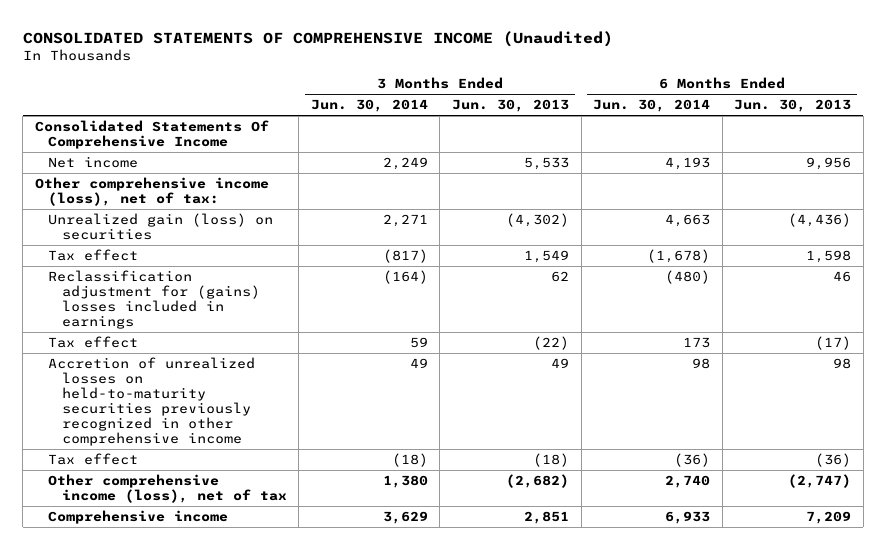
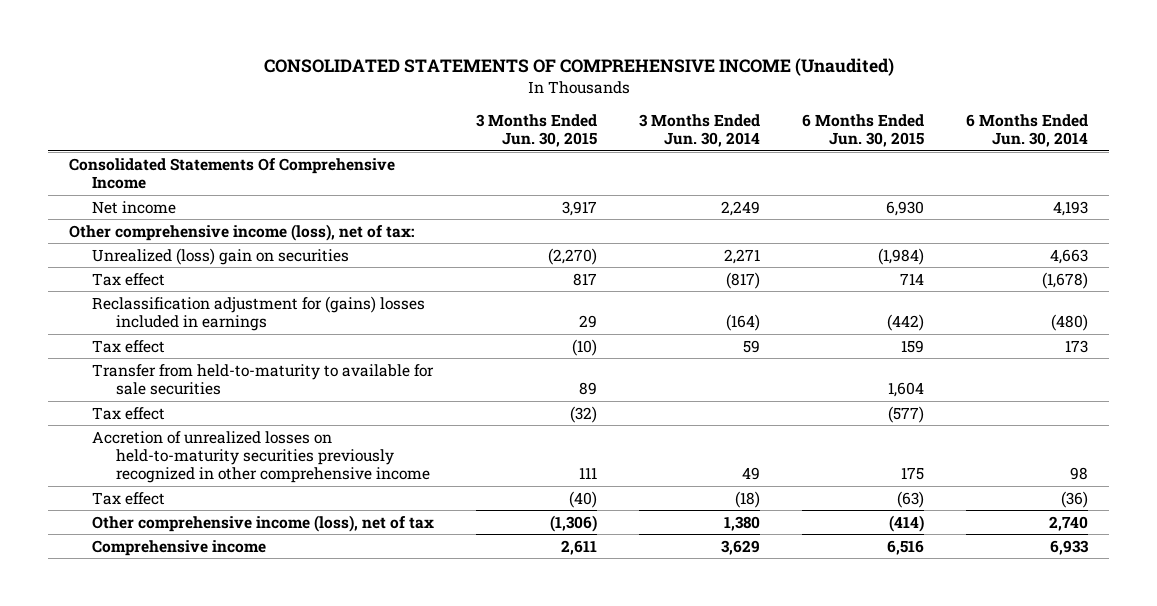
[451,99,569,113] Jun. 30, 2013 -> none
[734,99,852,113] Jun. 30, 2013 -> none
none -> [476,113,598,148] 3 Months Ended Jun. 30, 2015
none -> [802,113,925,148] 6 Months Ended Jun. 30, 2015
[48,213,274,241] Unrealized gain (loss) on securities -> [92,247,350,265] Unrealized (loss) gain on securities
none -> [92,363,435,396] Transfer from held-to-maturity to available for sale securities
none -> [92,406,166,420] Tax effect

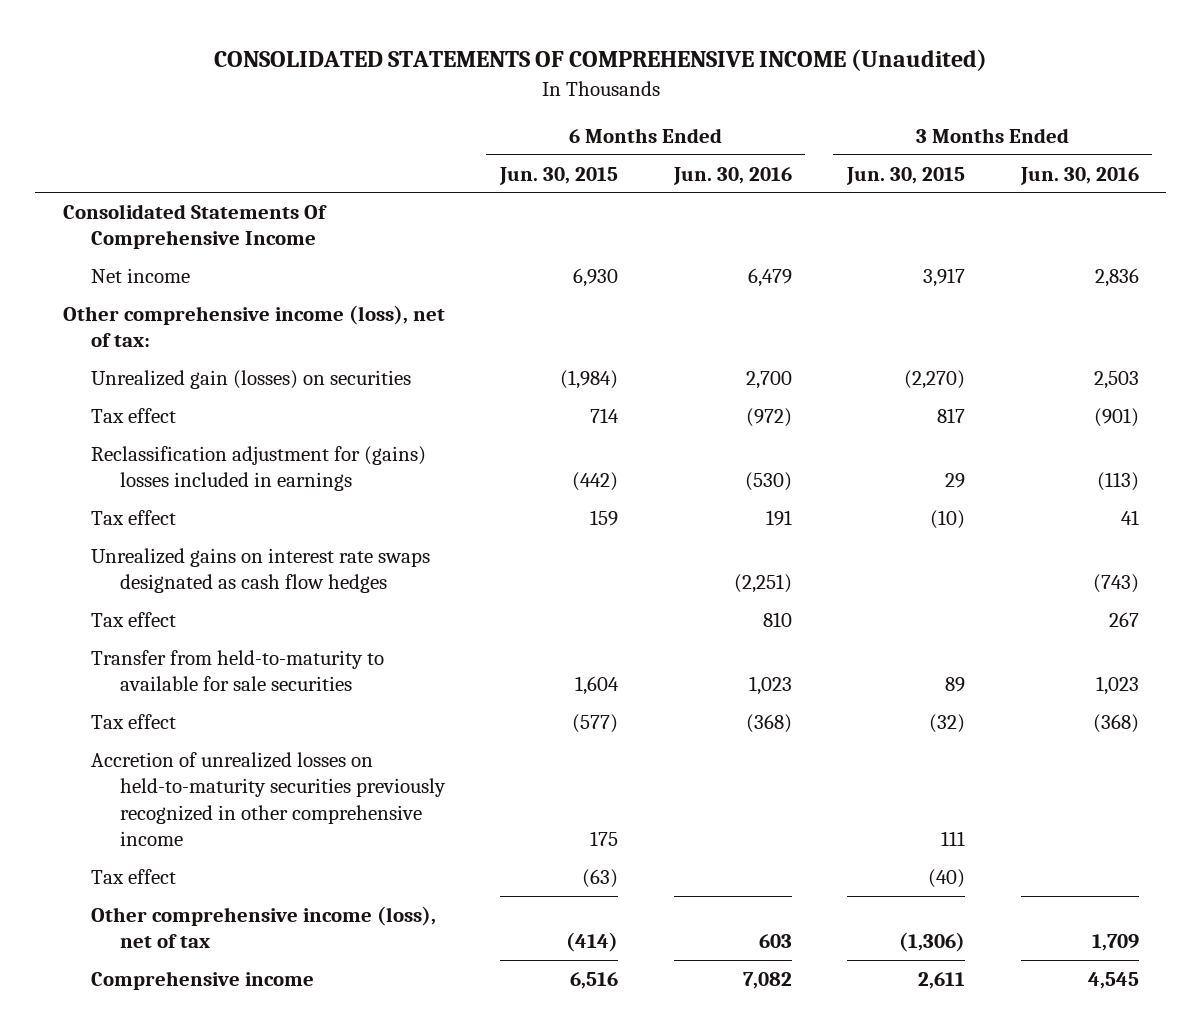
[639,113,761,148] 3 Months Ended Jun. 30, 2014 -> none
[965,113,1088,148] 6 Months Ended Jun. 30, 2014 -> none
none -> [672,166,792,185] Jun. 30, 2016
none -> [1019,166,1139,185] Jun. 30, 2016
[92,247,350,265] Unrealized (loss) gain on securities -> [91,370,412,390] Unrealized gain (losses) on securities
none -> [91,548,431,594] Unrealized gains on interest rate swaps designated as cash flow hedges
none -> [91,612,177,628] Tax effect

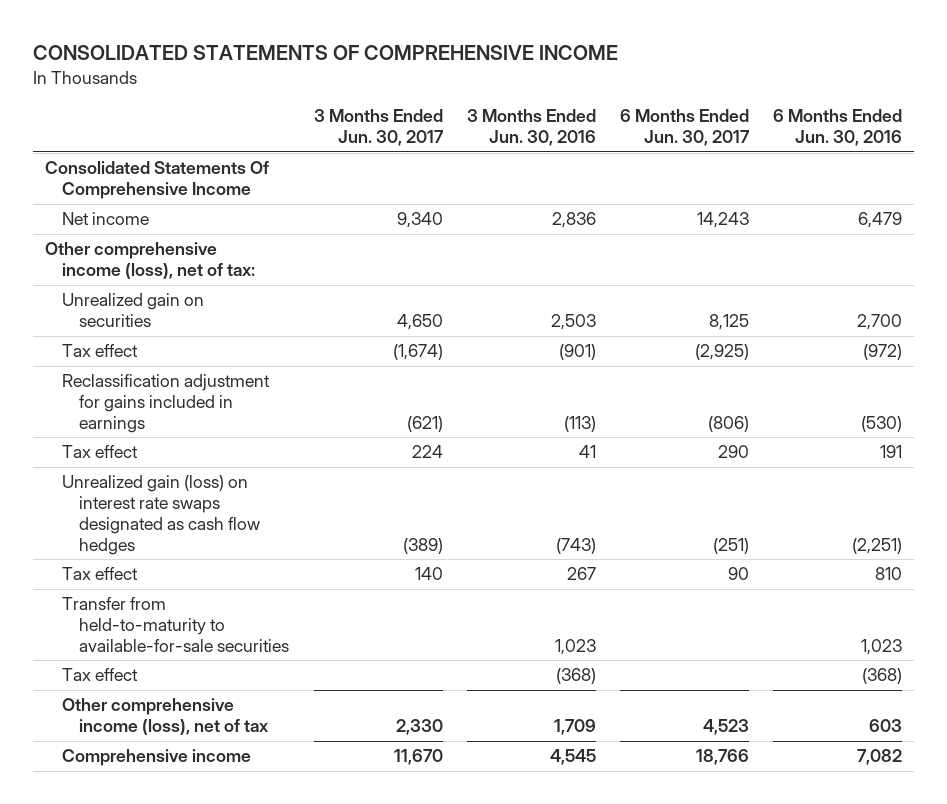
[213,49,987,72] CONSOLIDATED STATEMENTS OF COMPREHENSIVE INCOME (Unaudited) -> [33,45,619,61] CONSOLIDATED STATEMENTS OF COMPREHENSIVE INCOME
[499,166,619,185] Jun. 30, 2015 -> none
[846,166,966,185] Jun. 30, 2015 -> none
none -> [313,109,444,147] 3 Months Ended Jun. 30, 2017
none -> [619,109,750,147] 6 Months Ended Jun. 30, 2017
[91,370,412,390] Unrealized gain (losses) on securities -> [62,293,205,328] Unrealized gain on securities
[91,446,427,492] Reclassification adjustment for (gains) losses included in earnings -> [62,374,271,434] Reclassification adjustment for gains included in earnings
[91,548,431,594] Unrealized gains on interest rate swaps designated as cash flow hedges -> [62,475,261,555] Unrealized gain (loss) on interest rate swaps designated as cash flow hedges
[91,650,385,692] Transfer from held-to-maturity to available for sale securities -> [62,597,290,653] Transfer from held-to-maturity to available-for-sale securities
[91,752,446,846] Accretion of unrealized losses on held-to-maturity securities previously recognized in other comprehensive income -> none
[91,869,177,885] Tax effect -> none

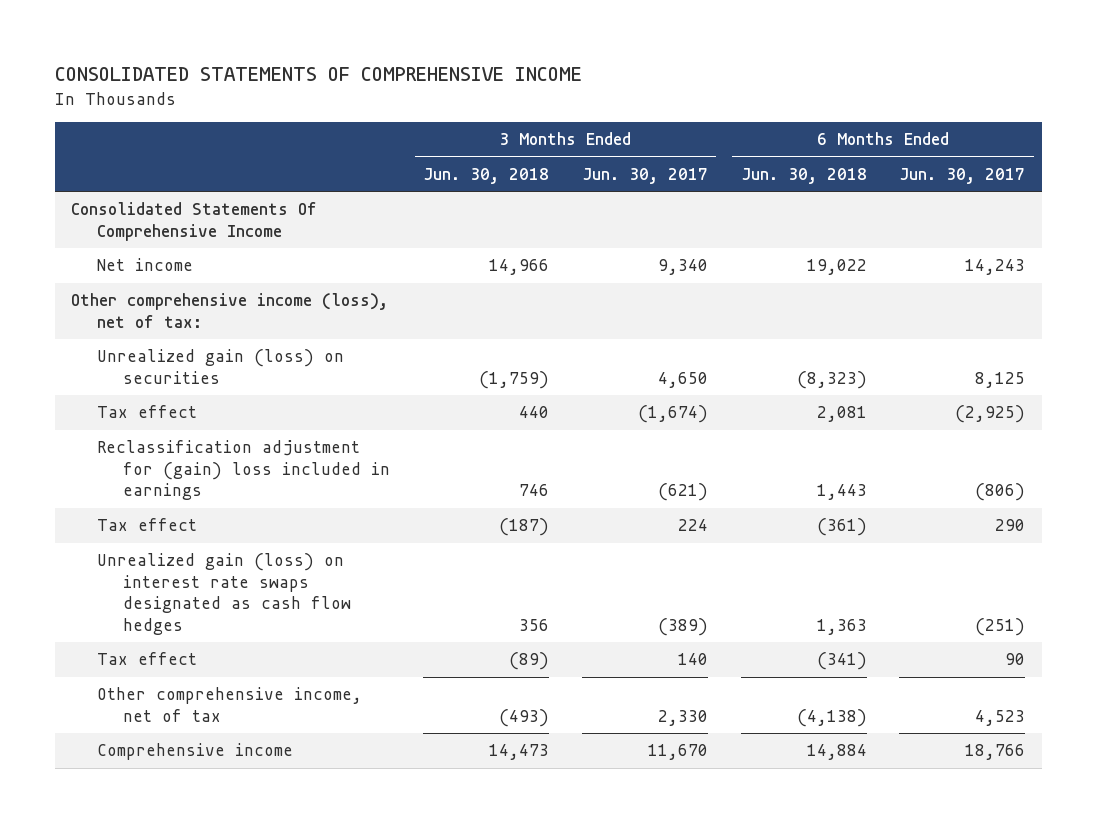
[466,109,596,147] 3 Months Ended Jun. 30, 2016 -> none
[772,109,902,147] 6 Months Ended Jun. 30, 2016 -> none
none -> [422,167,549,184] Jun. 30, 2018
none -> [740,167,867,184] Jun. 30, 2018
[62,293,205,328] Unrealized gain on securities -> [97,349,345,384] Unrealized gain (loss) on securities
[62,374,271,434] Reclassification adjustment for gains included in earnings -> [97,440,390,501] Reclassification adjustment for (gain) loss included in earnings
[62,597,290,653] Transfer from held-to-maturity to available-for-sale securities -> none
[62,668,139,682] Tax effect -> none
[62,698,270,736] Other comprehensive income (loss), net of tax -> [97,687,363,722] Other comprehensive income, net of tax

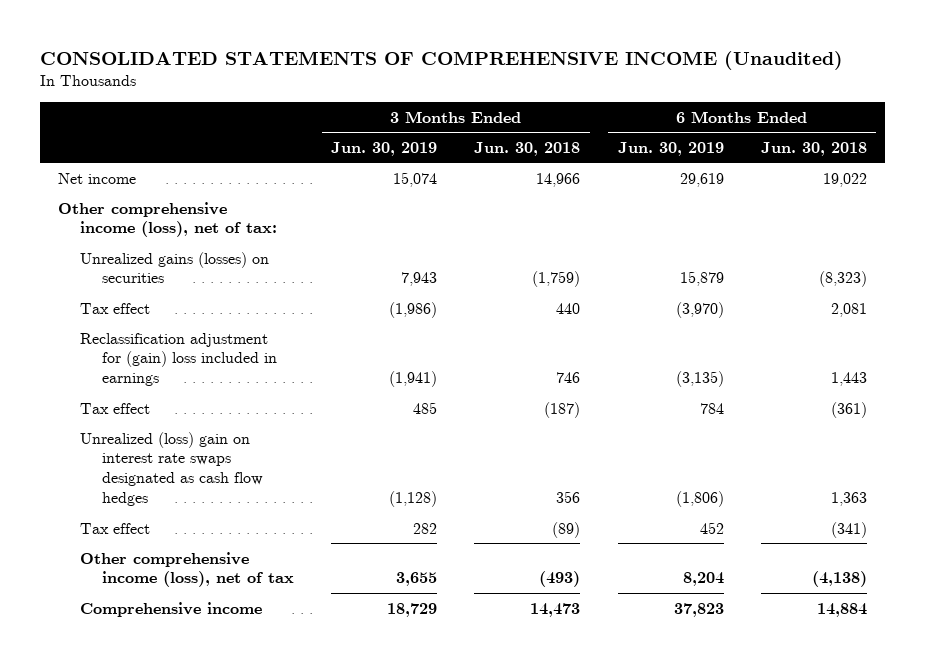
[54,67,582,82] CONSOLIDATED STATEMENTS OF COMPREHENSIVE INCOME -> [39,50,843,70] CONSOLIDATED STATEMENTS OF COMPREHENSIVE INCOME (Unaudited)
[581,167,708,184] Jun. 30, 2017 -> none
[899,167,1026,184] Jun. 30, 2017 -> none
none -> [331,141,438,156] Jun. 30, 2019
none -> [617,141,724,156] Jun. 30, 2019
[71,202,318,241] Consolidated Statements Of Comprehensive Income -> none
[97,349,345,384] Unrealized gain (loss) on securities -> [80,251,270,284] Unrealized gains (losses) on securities
[97,553,351,635] Unrealized gain (loss) on interest rate swaps designated as cash flow hedges -> [80,431,264,507] Unrealized (loss) gain on interest rate swaps designated as cash flow hedges
[97,687,363,722] Other comprehensive income, net of tax -> [80,551,295,588] Other comprehensive income (loss), net of tax

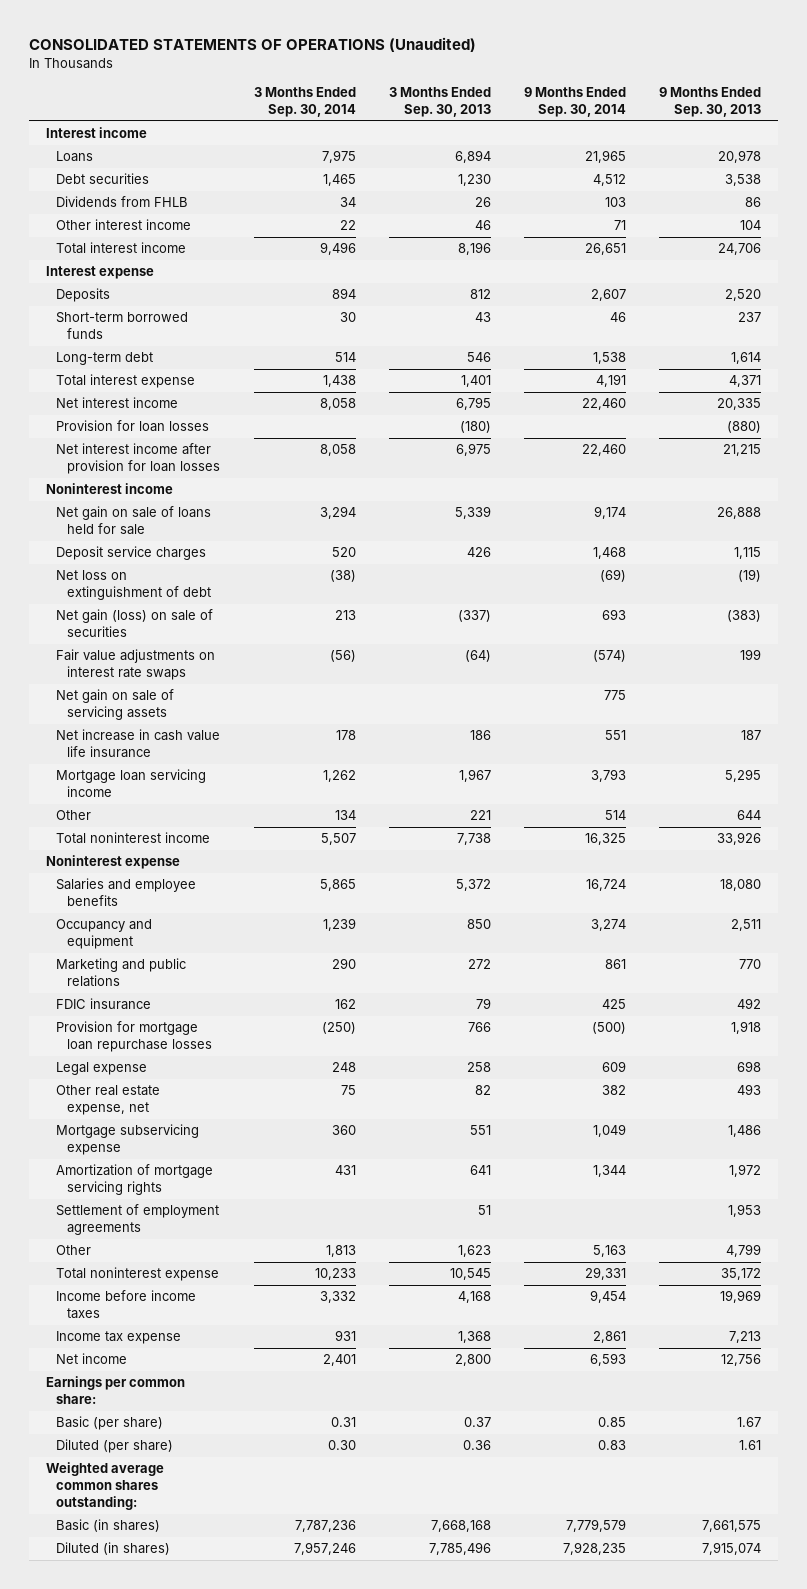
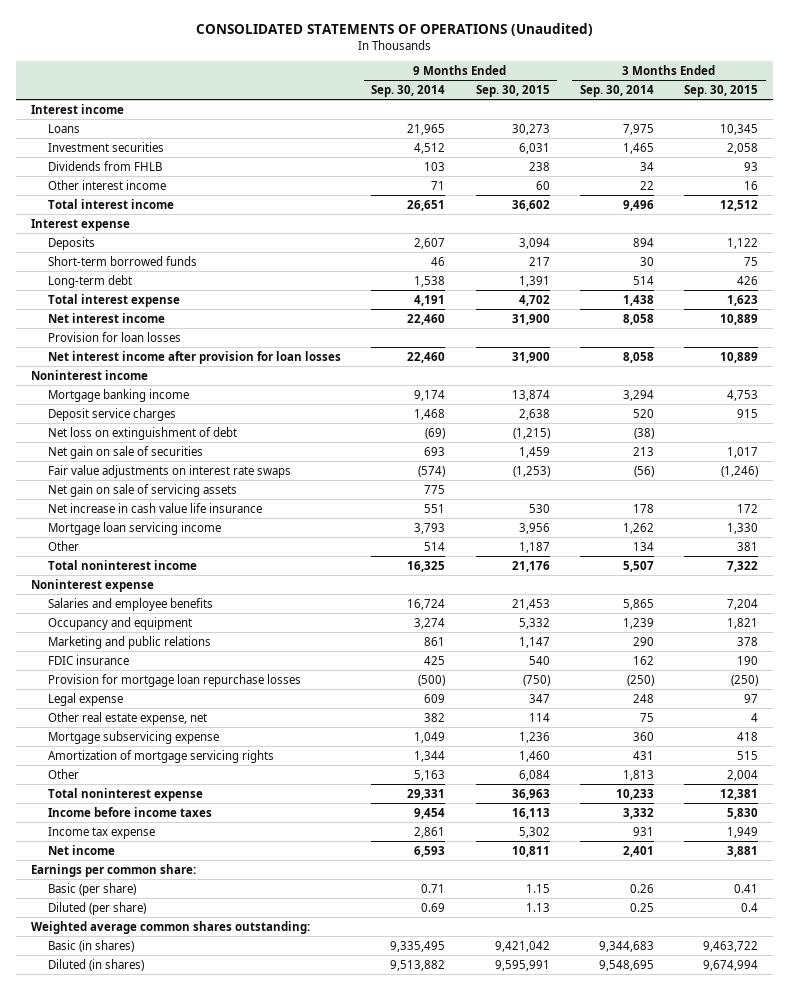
[388,87,491,118] 3 Months Ended Sep. 30, 2013 -> none
[659,87,762,118] 9 Months Ended Sep. 30, 2013 -> none
none -> [475,85,550,98] Sep. 30, 2015
none -> [684,85,759,98] Sep. 30, 2015
[56,173,150,185] Debt securities -> [47,141,164,152] Investment securities
[56,506,212,536] Net gain on sale of loans held for sale -> [47,388,189,402] Mortgage banking income
[56,609,214,638] Net gain (loss) on sale of securities -> [47,445,203,459] Net gain on sale of securities
[56,1204,220,1236] Settlement of employment agreements -> none
[330,1417,356,1428] 0.31 -> [629,883,654,893] 0.26
[598,1417,627,1428] 0.85 -> [421,883,446,893] 0.71
[327,1440,356,1451] 0.30 -> [629,902,654,912] 0.25
[598,1440,627,1451] 0.83 -> [421,902,446,912] 0.69
[294,1520,356,1533] 7,787,236 -> [598,940,654,952] 9,344,683
[566,1519,627,1533] 7,779,579 -> [390,940,446,952] 9,335,495
[293,1542,356,1556] 7,957,246 -> [598,959,654,971] 9,548,695
[563,1542,627,1556] 7,928,235 -> [390,959,446,971] 9,513,882

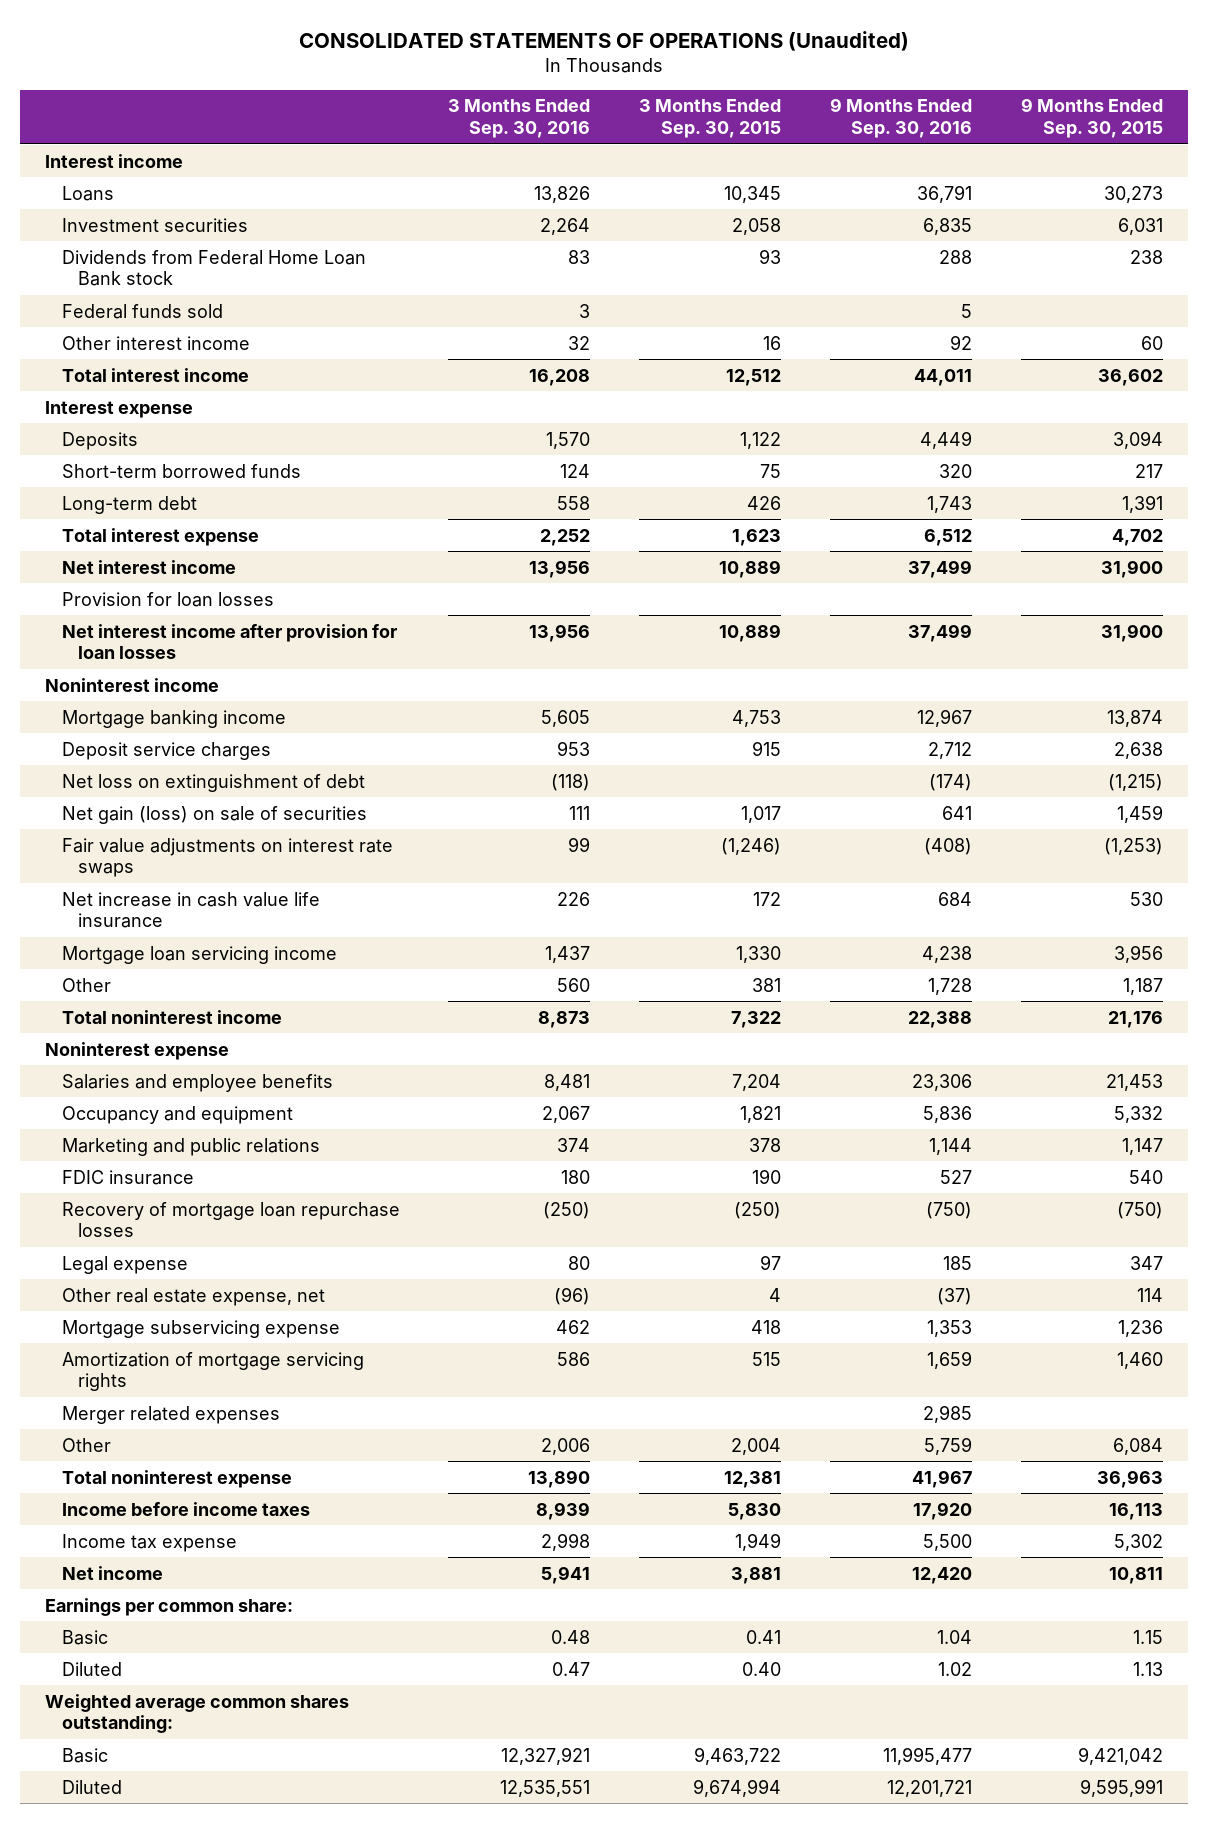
[371,85,446,98] Sep. 30, 2014 -> none
[579,85,654,98] Sep. 30, 2014 -> none
none -> [448,99,591,139] 3 Months Ended Sep. 30, 2016
none -> [830,98,973,139] 9 Months Ended Sep. 30, 2016
[47,160,162,171] Dividends from FHLB -> [61,249,366,287] Dividends from Federal Home Loan Bank stock
none -> [61,303,223,319] Federal funds sold
[47,445,203,459] Net gain on sale of securities -> [61,805,367,824] Net gain (loss) on sale of securities
[47,483,237,497] Net gain on sale of servicing assets -> none
[47,673,301,687] Provision for mortgage loan repurchase losses -> [61,1201,400,1238] Recovery of mortgage loan repurchase losses
none -> [61,1405,280,1424] Merger related expenses
[47,882,136,896] Basic (per share) -> [61,1629,108,1645] Basic
[47,901,146,915] Diluted (per share) -> [61,1661,122,1676] Diluted
[741,902,759,912] 0.4 -> [742,1661,782,1676] 0.40
[47,939,134,952] Basic (in shares) -> [61,1747,108,1763] Basic
[47,958,144,971] Diluted (in shares) -> [61,1779,122,1794] Diluted

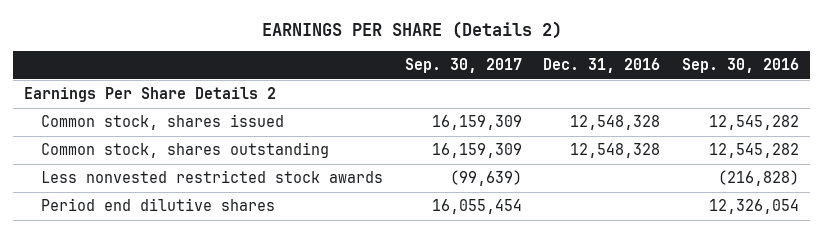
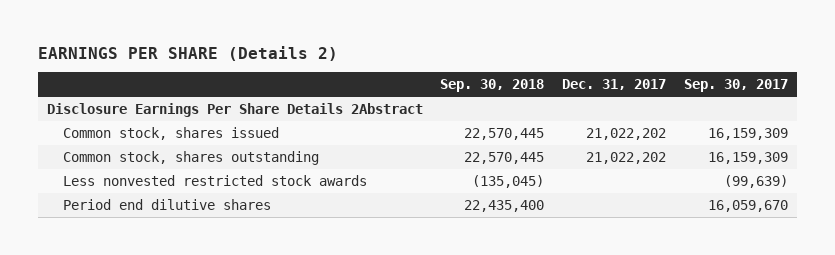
[543,58,661,74] Dec. 31, 2016 -> none
[682,58,800,74] Sep. 30, 2016 -> none
none -> [440,79,545,93] Sep. 30, 2018
none -> [562,79,667,91] Dec. 31, 2017
[24,87,277,103] Earnings Per Share Details 2 -> [46,102,423,117] Disclosure Earnings Per Share Details 2Abstract
[431,199,522,215] 16,055,454 -> [707,199,788,212] 16,059,670

